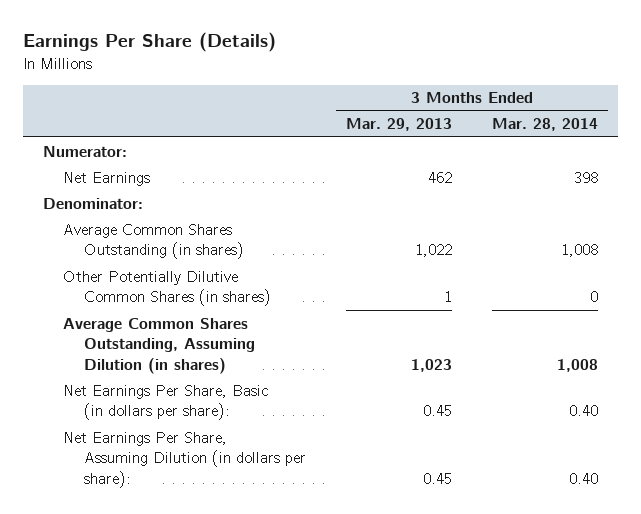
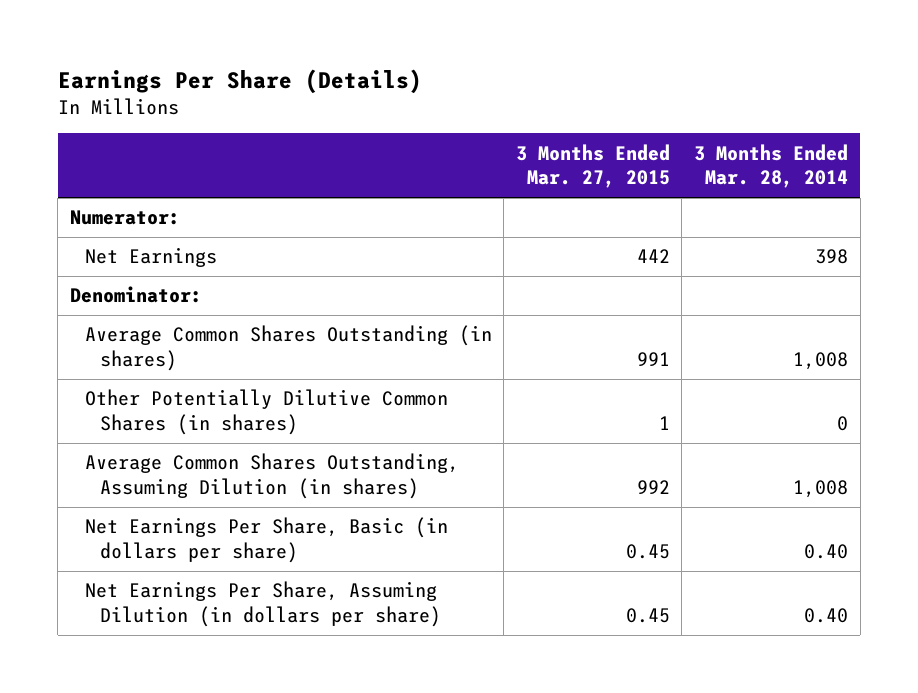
[345,118,452,132] Mar. 29, 2013 -> none
none -> [515,143,670,189] 3 Months Ended Mar. 27, 2015
[63,384,269,421] Net Earnings Per Share, Basic (in dollars per share): -> [84,517,448,564] Net Earnings Per Share, Basic (in dollars per share)
[63,431,306,488] Net Earnings Per Share, Assuming Dilution (in dollars per share): -> [84,581,441,628] Net Earnings Per Share, Assuming Dilution (in dollars per share)

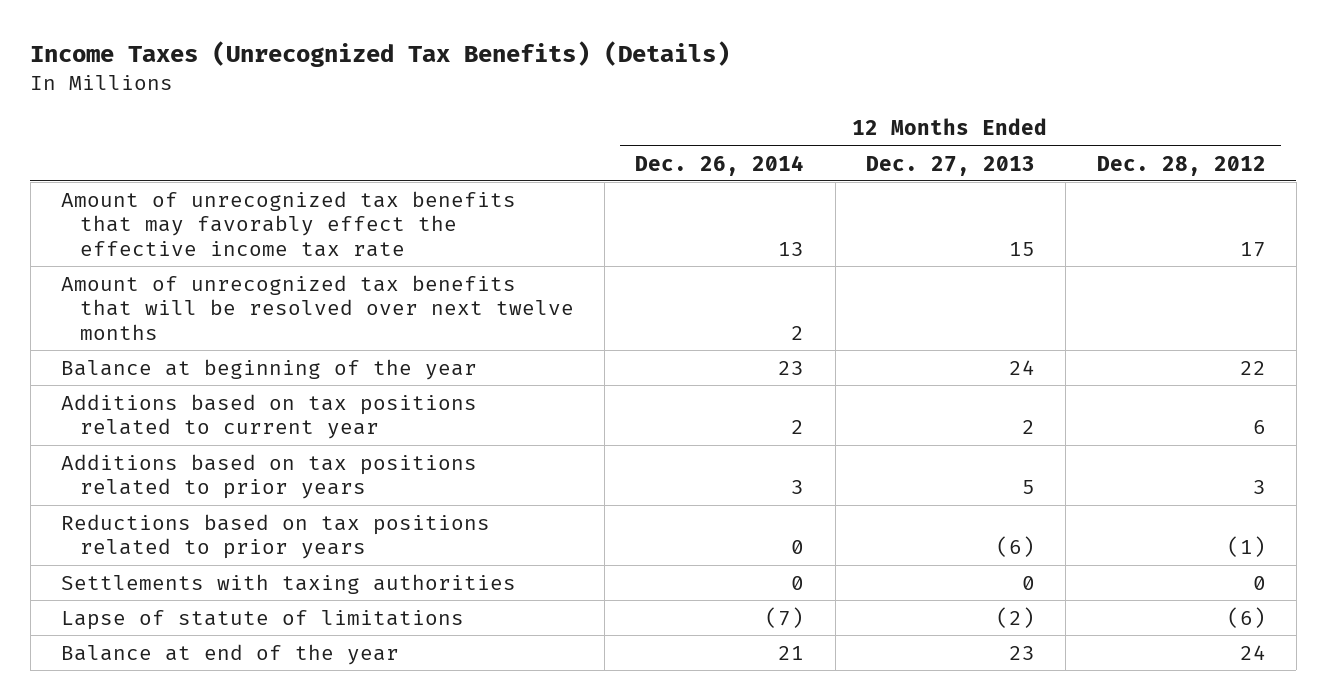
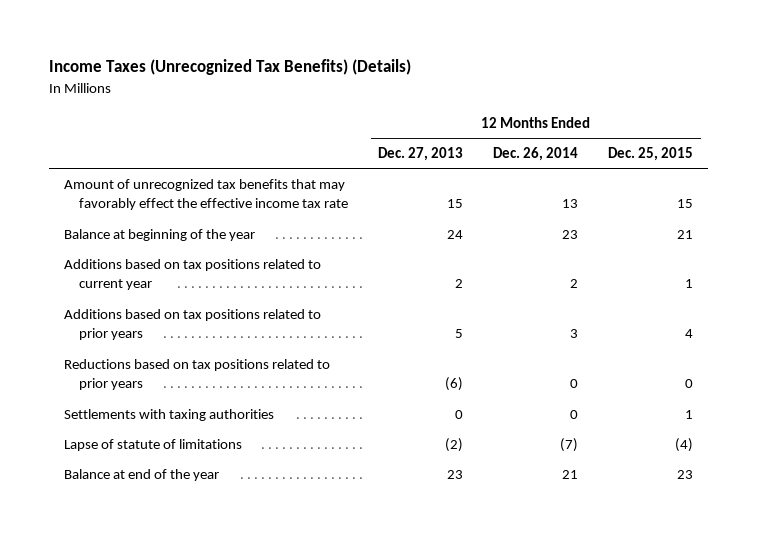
[1096,155,1266,176] Dec. 28, 2012 -> none
none -> [608,147,694,162] Dec. 25, 2015
[60,274,574,341] Amount of unrecognized tax benefits that will be resolved over next twelve months -> none

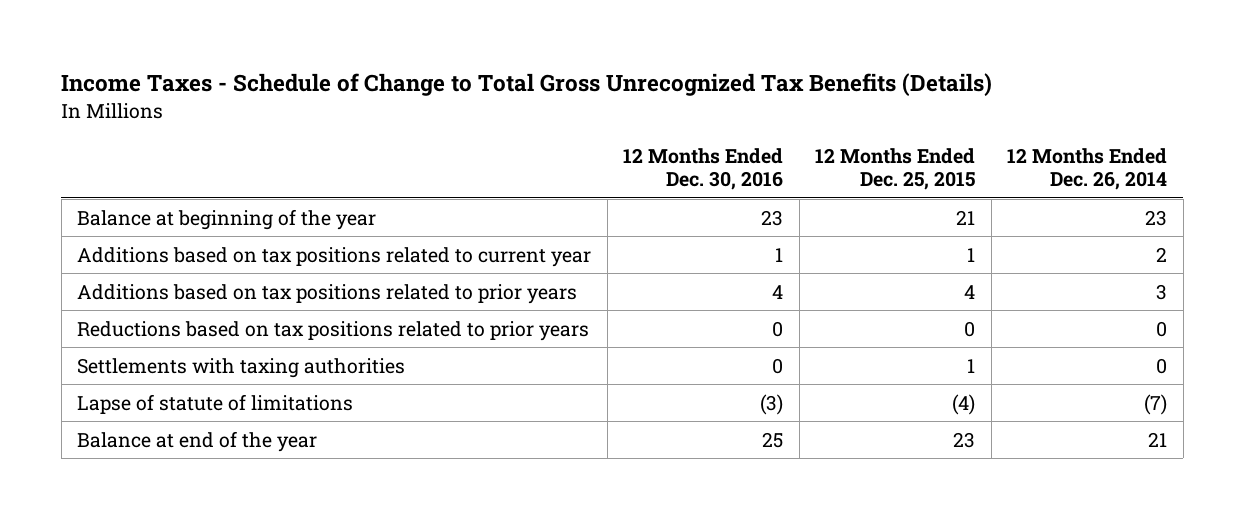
[49,59,412,76] Income Taxes (Unrecognized Tax Benefits) (Details) -> [61,73,993,97] Income Taxes - Schedule of Change to Total Gross Unrecognized Tax Benefits (Details)
[378,147,464,162] Dec. 27, 2013 -> none
none -> [623,147,784,190] 12 Months Ended Dec. 30, 2016
[64,179,349,211] Amount of unrecognized tax benefits that may favorably effect the effective income tax rate -> none

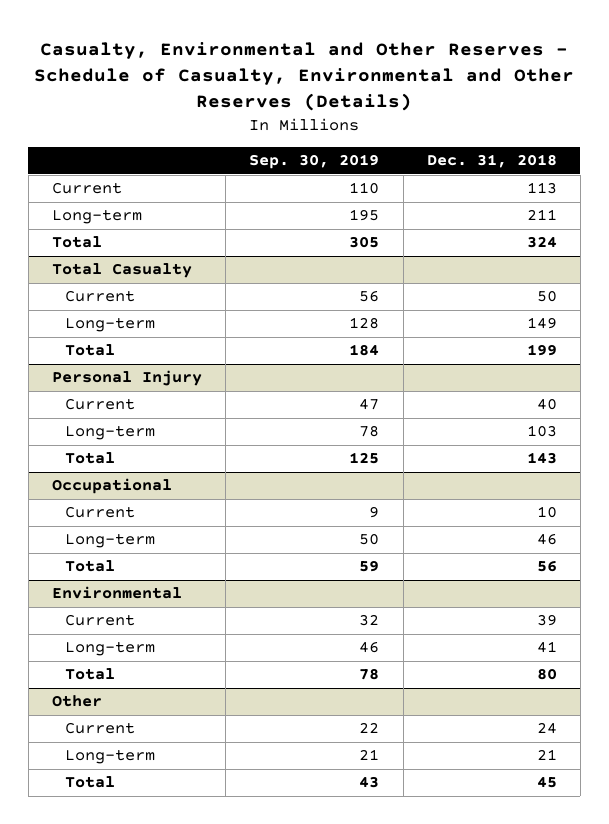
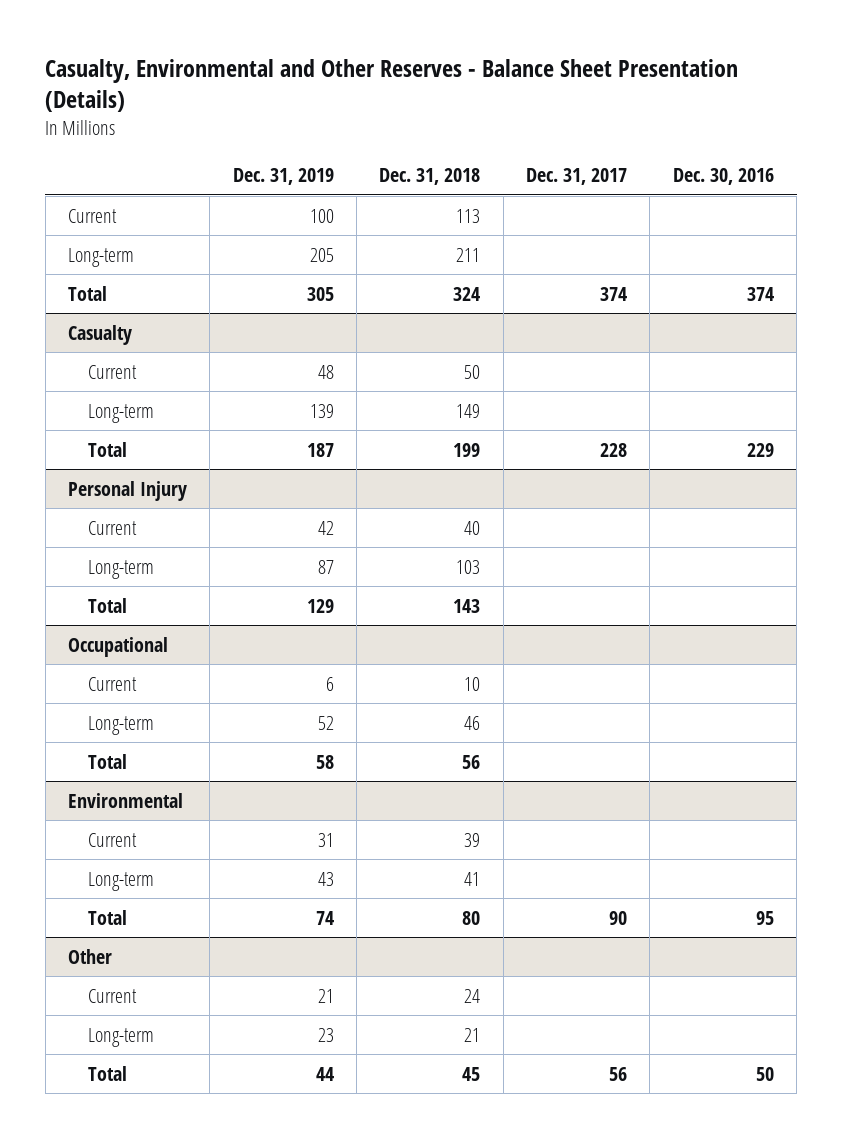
[34,41,575,112] Casualty, Environmental and Other Reserves - Schedule of Casualty, Environmental and Other Reserves (Details) -> [45,58,739,113] Casualty, Environmental and Other Reserves - Balance Sheet Presentation (Details)
[249,154,380,170] Sep. 30, 2019 -> none
none -> [232,168,334,186] Dec. 31, 2019
none -> [526,168,628,186] Dec. 31, 2017
none -> [672,168,774,186] Dec. 30, 2016
[52,263,193,279] Total Casualty -> [68,324,133,345] Casualty

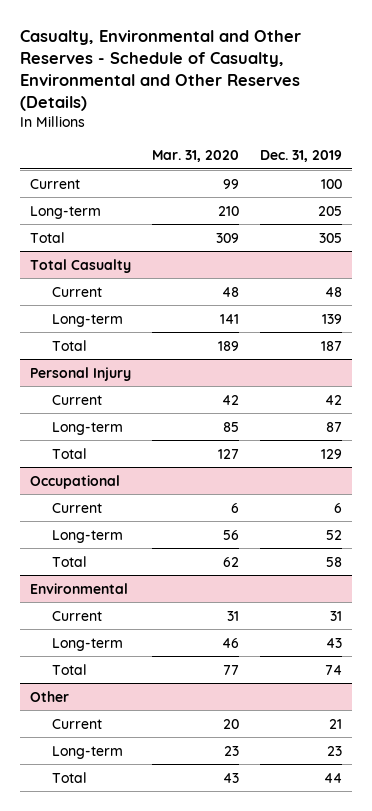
[45,58,739,113] Casualty, Environmental and Other Reserves - Balance Sheet Presentation (Details) -> [19,29,301,111] Casualty, Environmental and Other Reserves - Schedule of Casualty, Environmental and Other Reserves (Details)
[379,168,481,186] Dec. 31, 2018 -> none
[526,168,628,186] Dec. 31, 2017 -> none
[672,168,774,186] Dec. 30, 2016 -> none
none -> [151,149,239,162] Mar. 31, 2020
[68,324,133,345] Casualty -> [30,258,132,273] Total Casualty

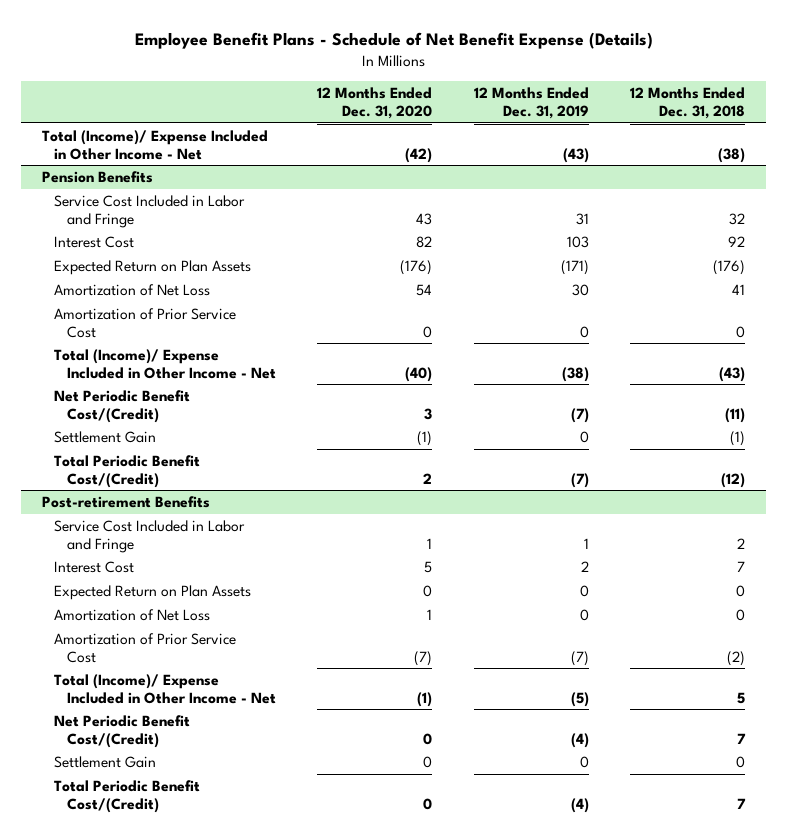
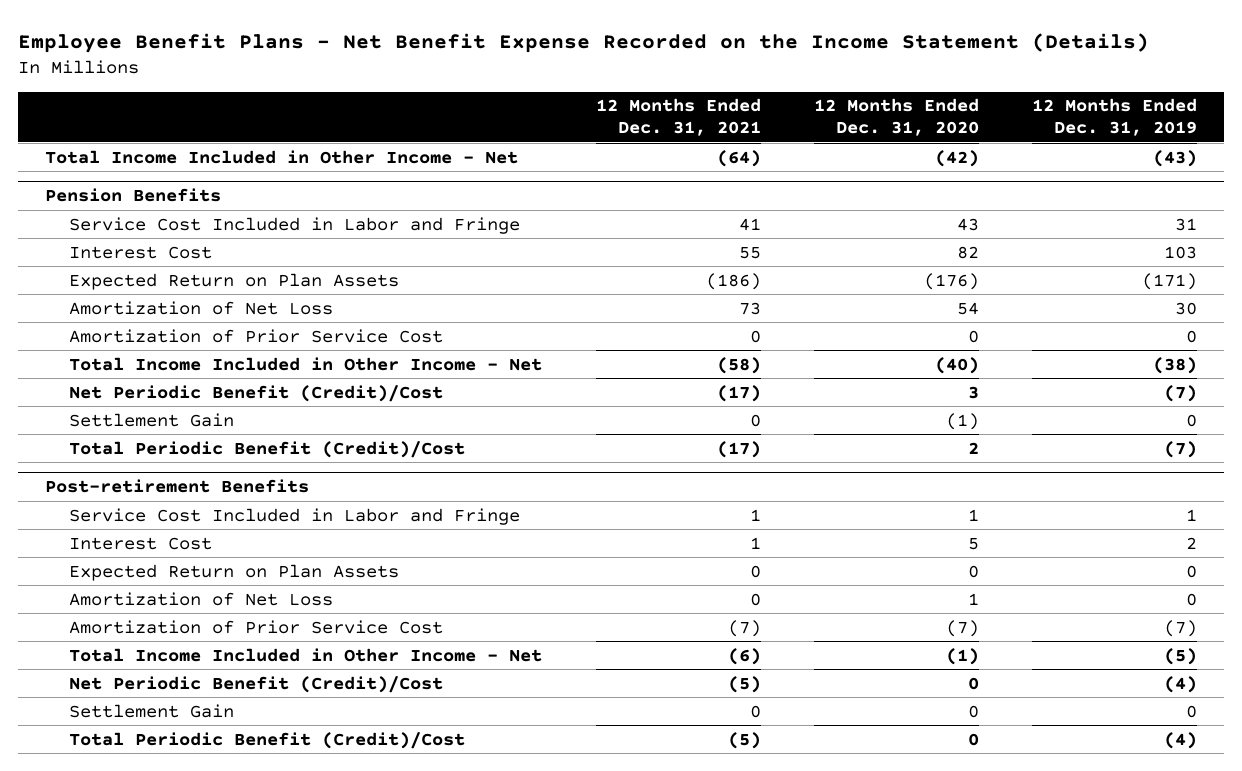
[134,32,653,50] Employee Benefit Plans - Schedule of Net Benefit Expense (Details) -> [18,32,1150,53] Employee Benefit Plans - Net Benefit Expense Recorded on the Income Statement (Details)
[630,87,746,120] 12 Months Ended Dec. 31, 2018 -> none
none -> [595,98,761,136] 12 Months Ended Dec. 31, 2021
[41,129,268,160] Total (Income)/ Expense Included in Other Income - Net -> [45,149,519,164] Total Income Included in Other Income - Net
[54,348,276,379] Total (Income)/ Expense Included in Other Income - Net -> [69,356,543,371] Total Income Included in Other Income - Net
[54,389,191,423] Net Periodic Benefit Cost/(Credit) -> [69,384,444,402] Net Periodic Benefit (Credit)/Cost
[54,454,201,488] Total Periodic Benefit Cost/(Credit) -> [69,440,466,458] Total Periodic Benefit (Credit)/Cost
[54,673,276,704] Total (Income)/ Expense Included in Other Income - Net -> [69,647,543,662] Total Income Included in Other Income - Net
[54,714,191,748] Net Periodic Benefit Cost/(Credit) -> [69,675,444,693] Net Periodic Benefit (Credit)/Cost
[54,779,201,813] Total Periodic Benefit Cost/(Credit) -> [69,731,466,749] Total Periodic Benefit (Credit)/Cost

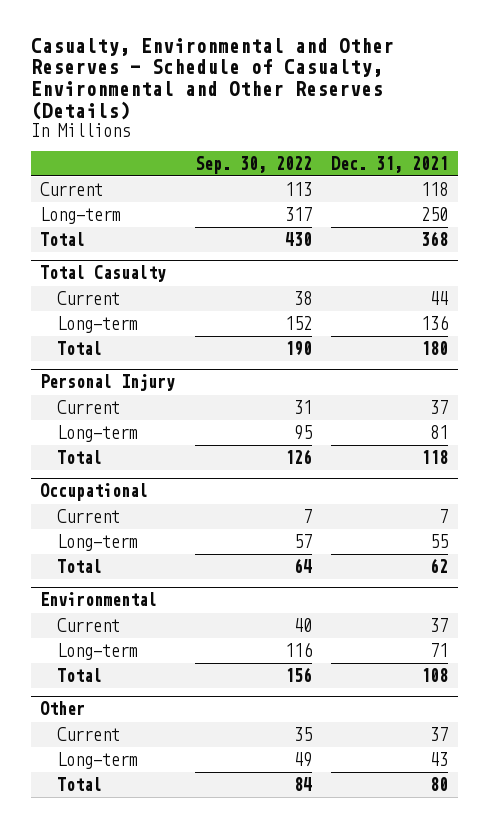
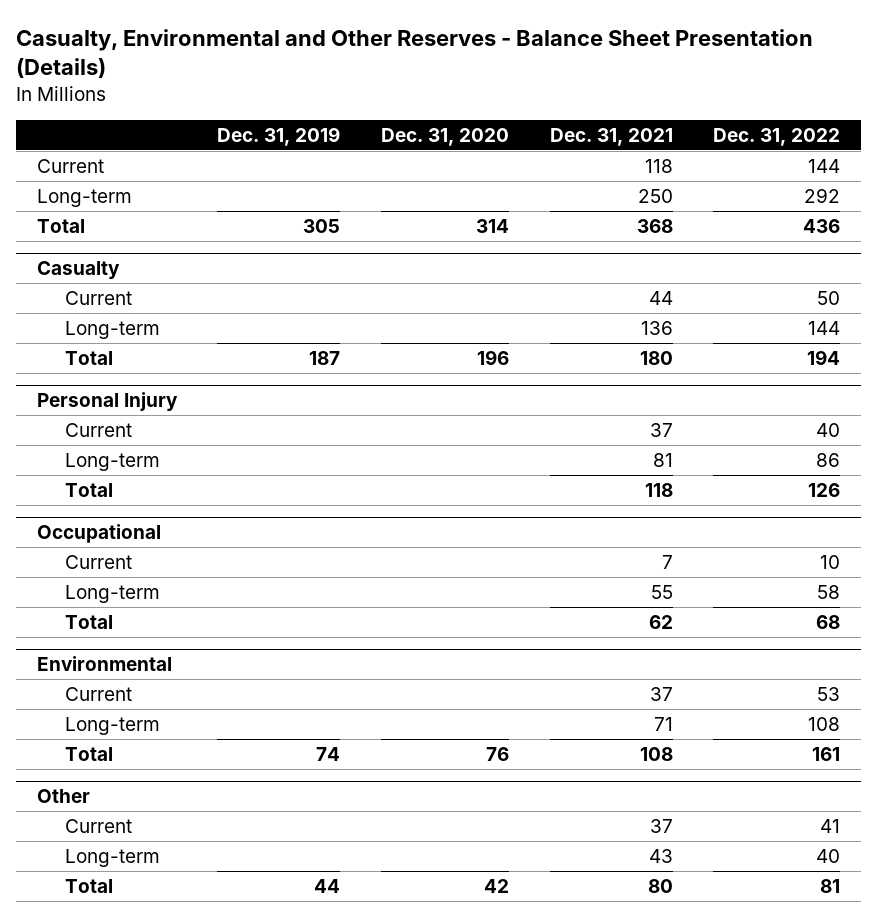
[30,37,394,120] Casualty, Environmental and Other Reserves - Schedule of Casualty, Environmental and Other Reserves (Details) -> [16,28,814,79] Casualty, Environmental and Other Reserves - Balance Sheet Presentation (Details)
[194,155,312,174] Sep. 30, 2022 -> none
none -> [217,126,341,146] Dec. 31, 2019
none -> [380,127,509,146] Dec. 31, 2020
none -> [713,127,841,146] Dec. 31, 2022
[40,265,167,283] Total Casualty -> [36,260,120,279] Casualty

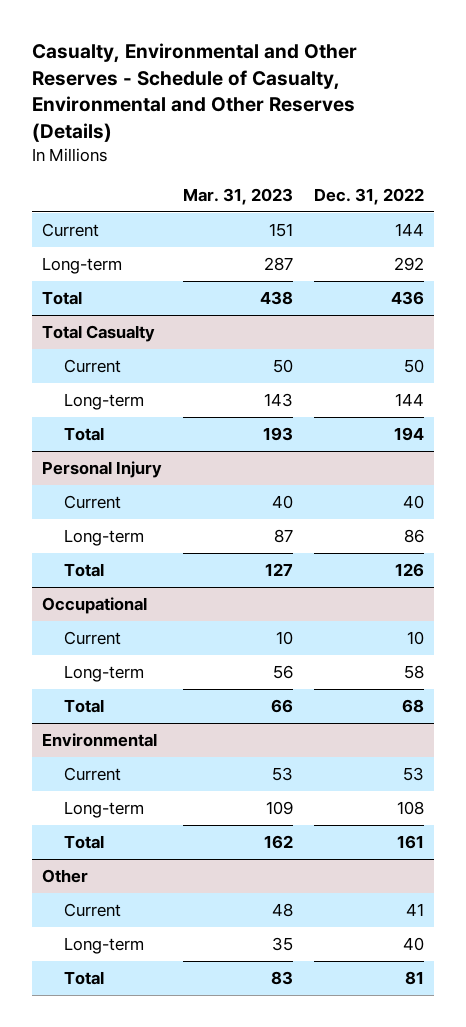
[16,28,814,79] Casualty, Environmental and Other Reserves - Balance Sheet Presentation (Details) -> [31,43,357,142] Casualty, Environmental and Other Reserves - Schedule of Casualty, Environmental and Other Reserves (Details)
[217,126,341,146] Dec. 31, 2019 -> none
[380,127,509,146] Dec. 31, 2020 -> none
[549,127,673,146] Dec. 31, 2021 -> none
none -> [183,187,294,205] Mar. 31, 2023
[36,260,120,279] Casualty -> [42,325,156,343] Total Casualty

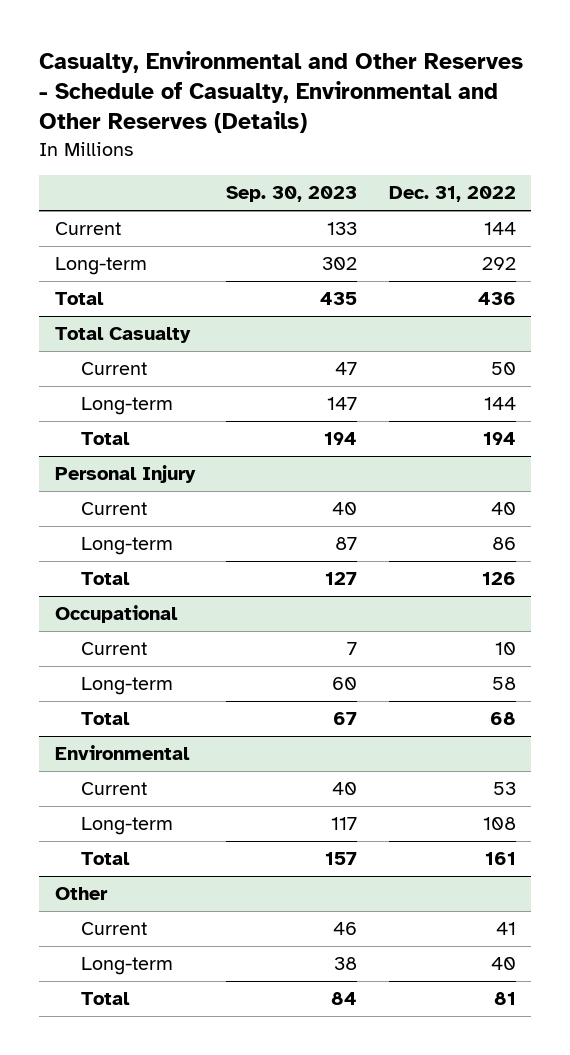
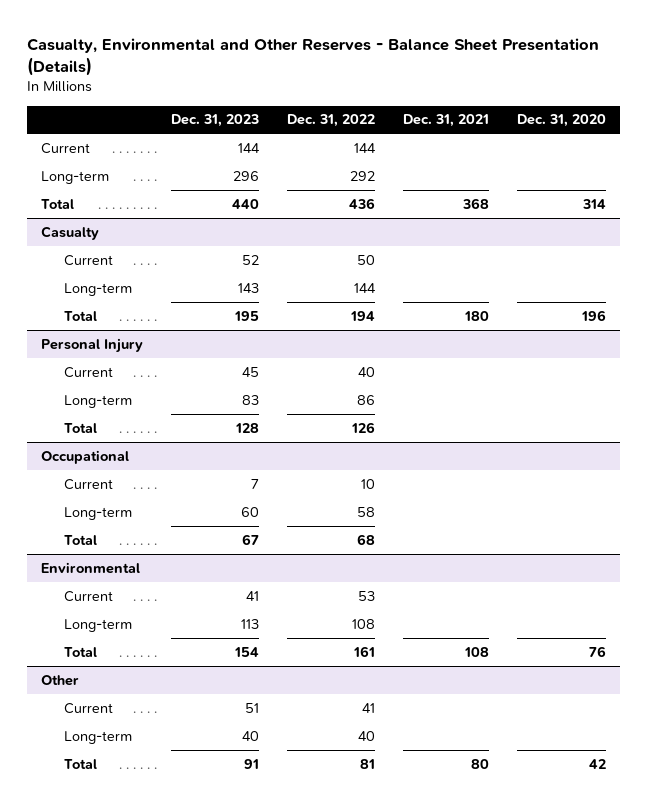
[39,51,524,134] Casualty, Environmental and Other Reserves - Schedule of Casualty, Environmental and Other Reserves (Details) -> [27,37,600,76] Casualty, Environmental and Other Reserves - Balance Sheet Presentation (Details)
[226,186,358,203] Sep. 30, 2023 -> none
none -> [171,114,260,128] Dec. 31, 2023
none -> [403,114,490,128] Dec. 31, 2021
none -> [516,114,606,128] Dec. 31, 2020
[54,327,191,344] Total Casualty -> [41,225,100,240] Casualty

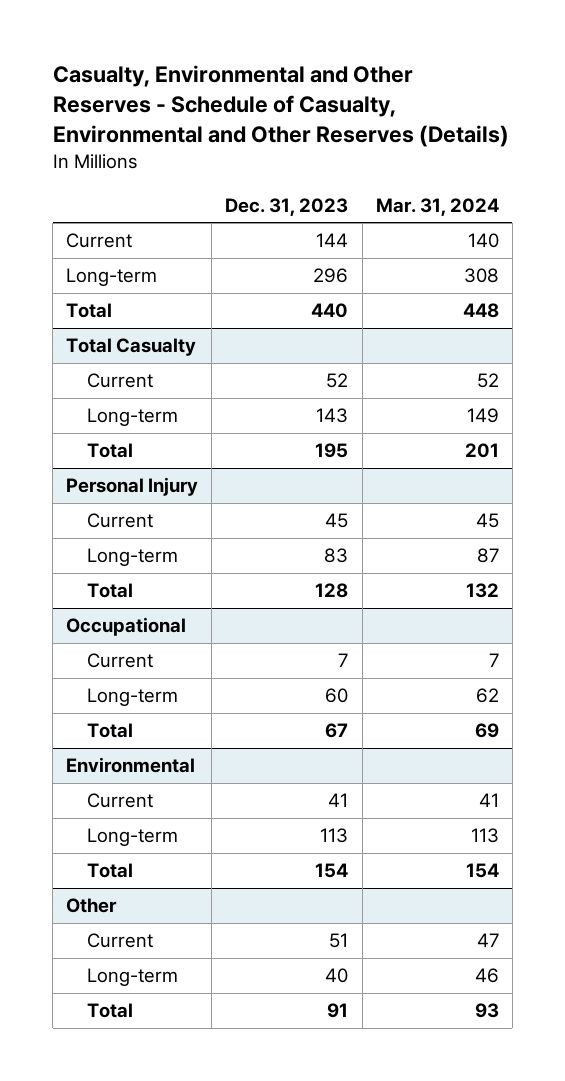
[27,37,600,76] Casualty, Environmental and Other Reserves - Balance Sheet Presentation (Details) -> [52,65,509,148] Casualty, Environmental and Other Reserves - Schedule of Casualty, Environmental and Other Reserves (Details)
[287,114,376,128] Dec. 31, 2022 -> none
[403,114,490,128] Dec. 31, 2021 -> none
[516,114,606,128] Dec. 31, 2020 -> none
none -> [375,197,499,216] Mar. 31, 2024
[41,225,100,240] Casualty -> [66,338,197,357] Total Casualty

